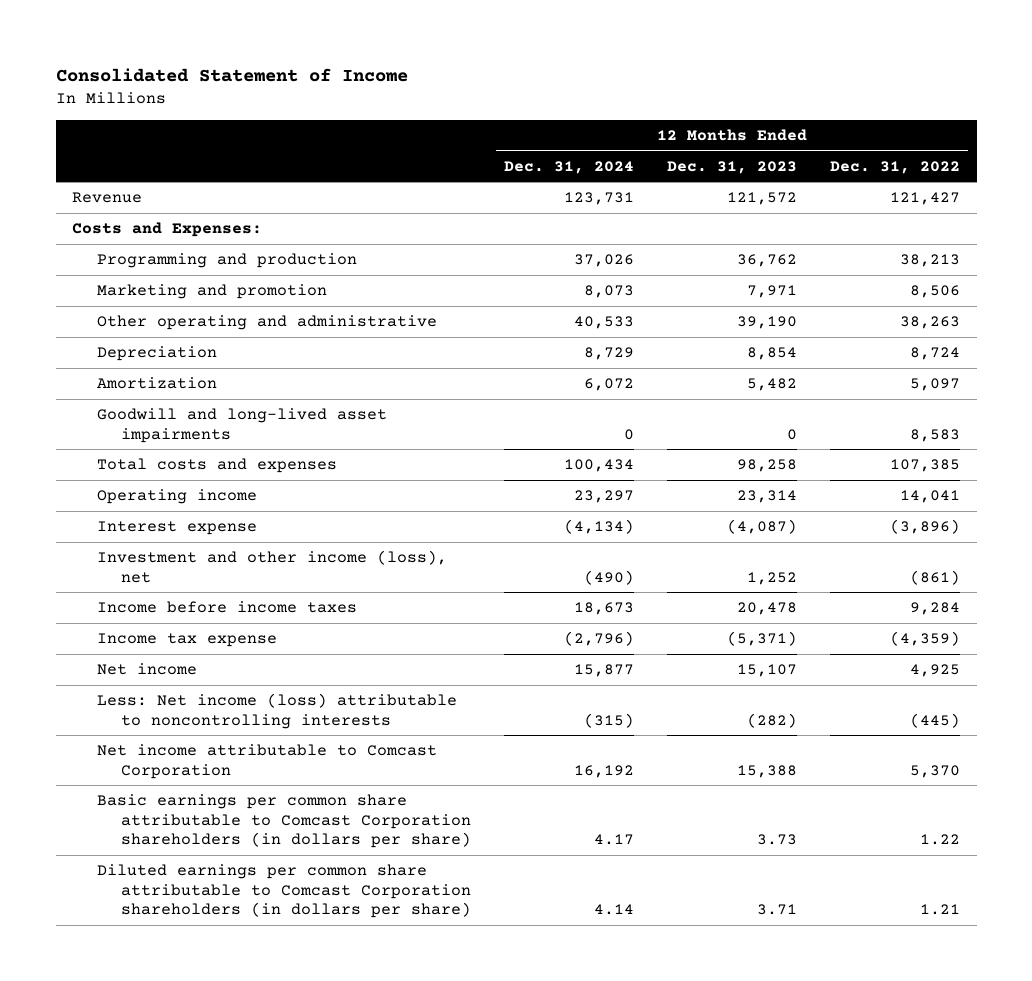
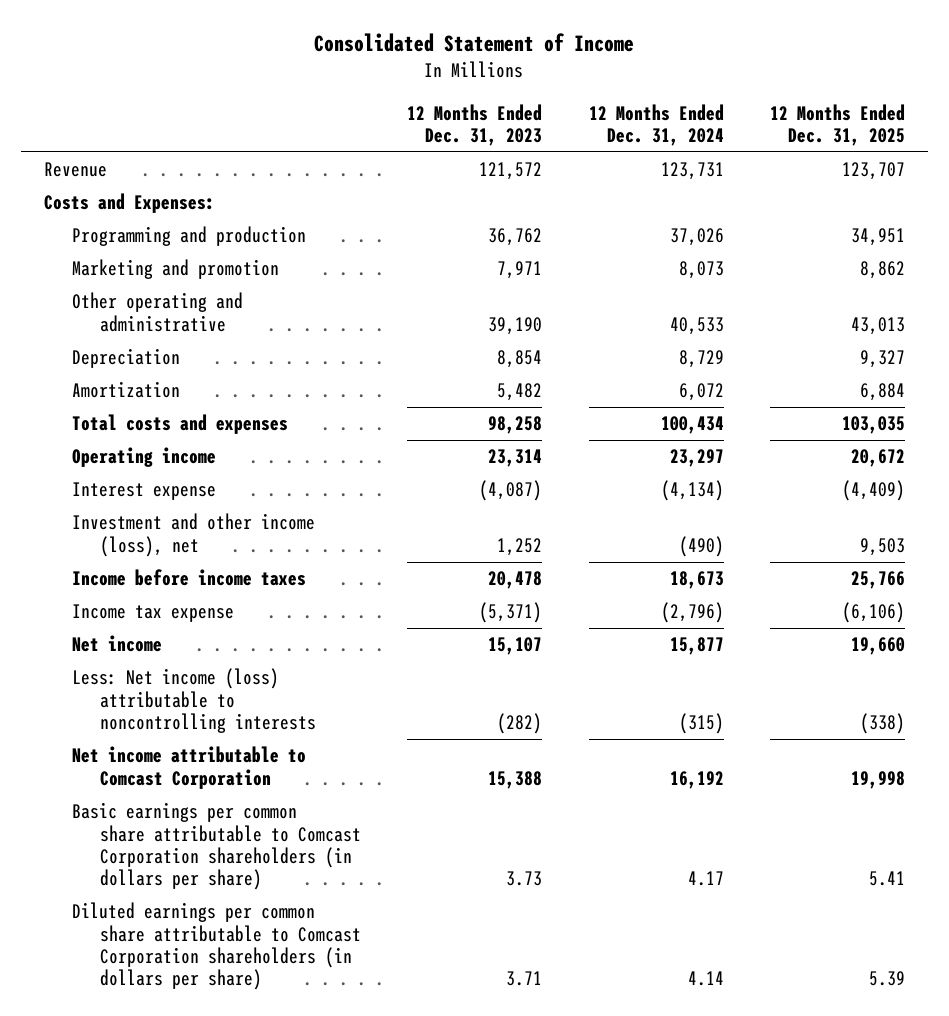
[830,160,961,174] Dec. 31, 2022 -> none
none -> [769,103,905,146] 12 Months Ended Dec. 31, 2025
[96,408,387,443] Goodwill and long-lived asset impairments -> none

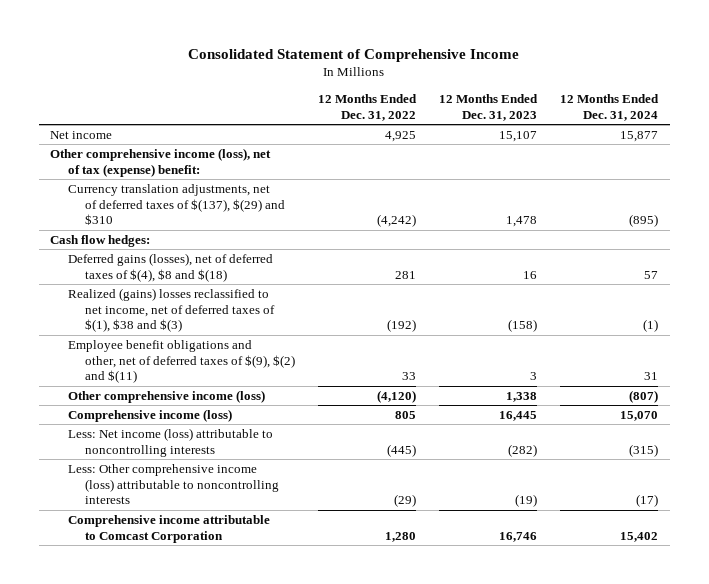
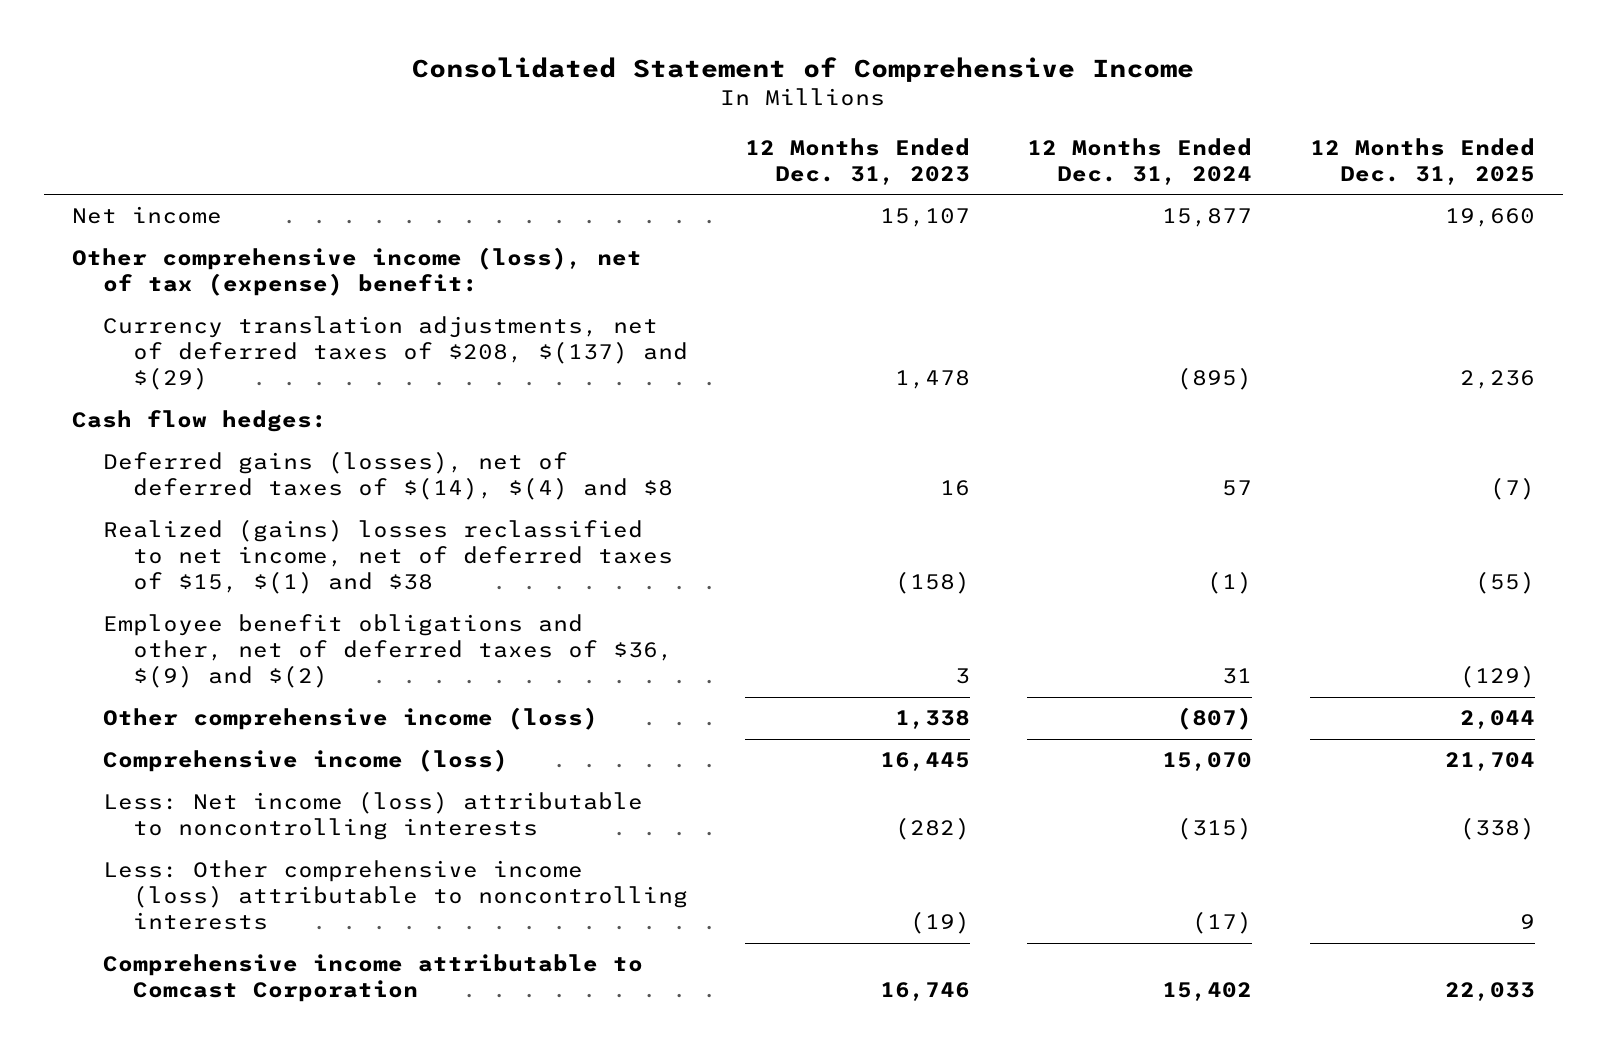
[318,94,418,121] 12 Months Ended Dec. 31, 2022 -> none
none -> [1309,137,1535,185] 12 Months Ended Dec. 31, 2025
[67,183,285,226] Currency translation adjustments, net of deferred taxes of $(137), $(29) and $310 -> [102,316,689,391] Currency translation adjustments, net of deferred taxes of $208, $(137) and $(29)
[67,252,273,282] Deferred gains (losses), net of deferred taxes of $(4), $8 and $(18) -> [102,451,674,501] Deferred gains (losses), net of deferred taxes of $(14), $(4) and $8
[67,287,275,333] Realized (gains) losses reclassified to net income, net of deferred taxes of $(1), $38 and $(3) -> [102,519,674,595] Realized (gains) losses reclassified to net income, net of deferred taxes of $15, $(1) and $38
[67,339,295,384] Employee benefit obligations and other, net of deferred taxes of $(9), $(2) and $(11) -> [102,614,674,689] Employee benefit obligations and other, net of deferred taxes of $36, $(9) and $(2)

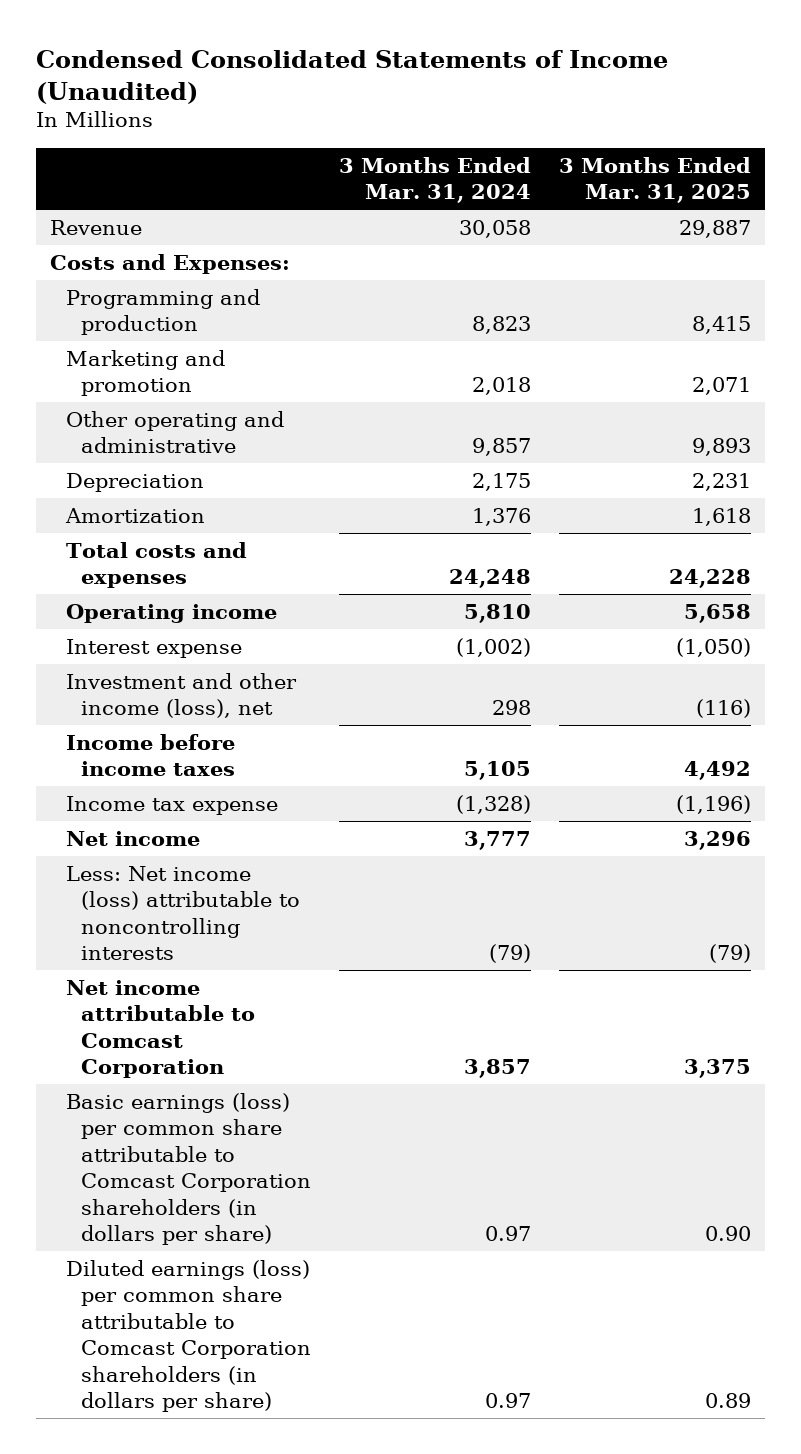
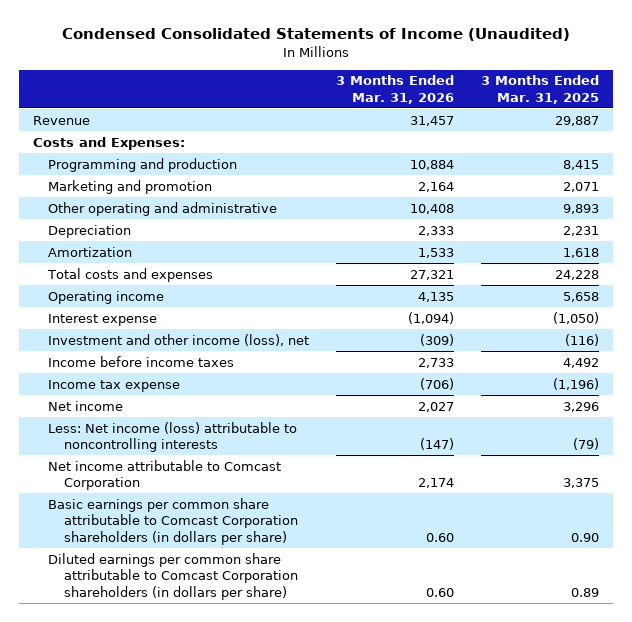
[339,156,532,204] 3 Months Ended Mar. 31, 2024 -> none
none -> [336,75,455,104] 3 Months Ended Mar. 31, 2026
[65,1092,312,1245] Basic earnings (loss) per common share attributable to Comcast Corporation shareholders (in dollars per share) -> [48,497,298,545] Basic earnings per common share attributable to Comcast Corporation shareholders (in dollars per share)
[65,1259,312,1412] Diluted earnings (loss) per common share attributable to Comcast Corporation shareholders (in dollars per share) -> [48,552,298,600] Diluted earnings per common share attributable to Comcast Corporation shareholders (in dollars per share)

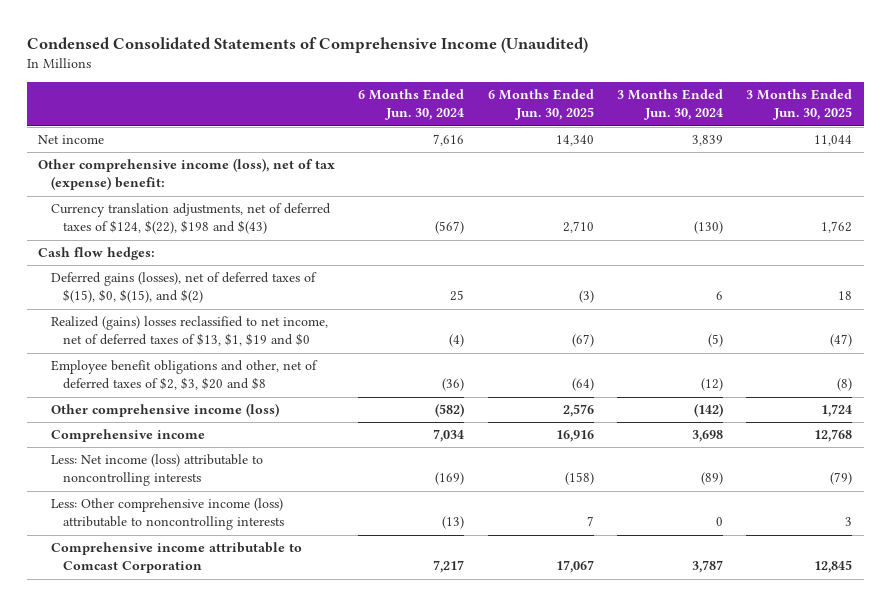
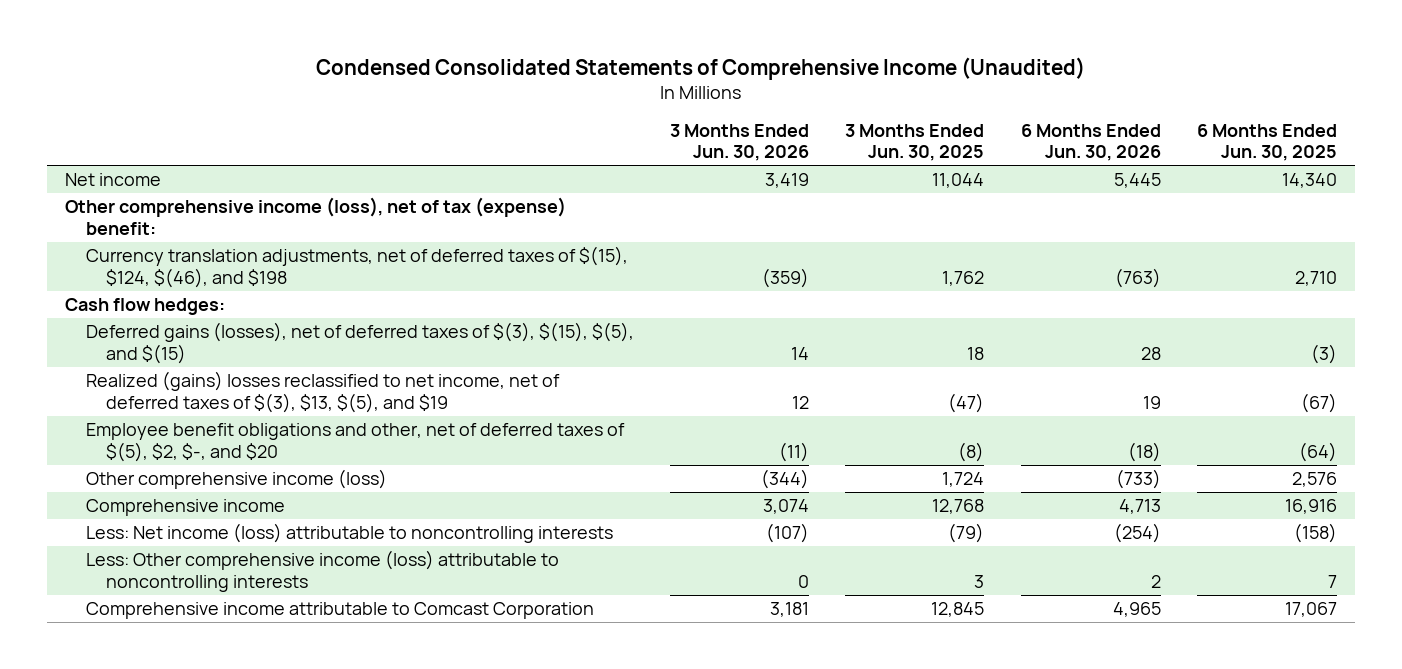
[358,89,465,121] 6 Months Ended Jun. 30, 2024 -> none
[616,89,723,121] 3 Months Ended Jun. 30, 2024 -> none
none -> [669,123,809,162] 3 Months Ended Jun. 30, 2026
none -> [1020,123,1161,162] 6 Months Ended Jun. 30, 2026
[50,203,331,235] Currency translation adjustments, net of deferred taxes of $124, $(22), $198 and $(43) -> [85,245,628,288] Currency translation adjustments, net of deferred taxes of $(15), $124, $(46), and $198
[50,272,317,304] Deferred gains (losses), net of deferred taxes of $(15), $0, $(15), and $(2) -> [85,321,634,364] Deferred gains (losses), net of deferred taxes of $(3), $(15), $(5), and $(15)
[50,316,328,347] Realized (gains) losses reclassified to net income, net of deferred taxes of $13, $1, $19 and $0 -> [85,370,560,413] Realized (gains) losses reclassified to net income, net of deferred taxes of $(3), $13, $(5), and $19
[50,360,318,391] Employee benefit obligations and other, net of deferred taxes of $2, $3, $20 and $8 -> [85,422,625,462] Employee benefit obligations and other, net of deferred taxes of $(5), $2, $-, and $20

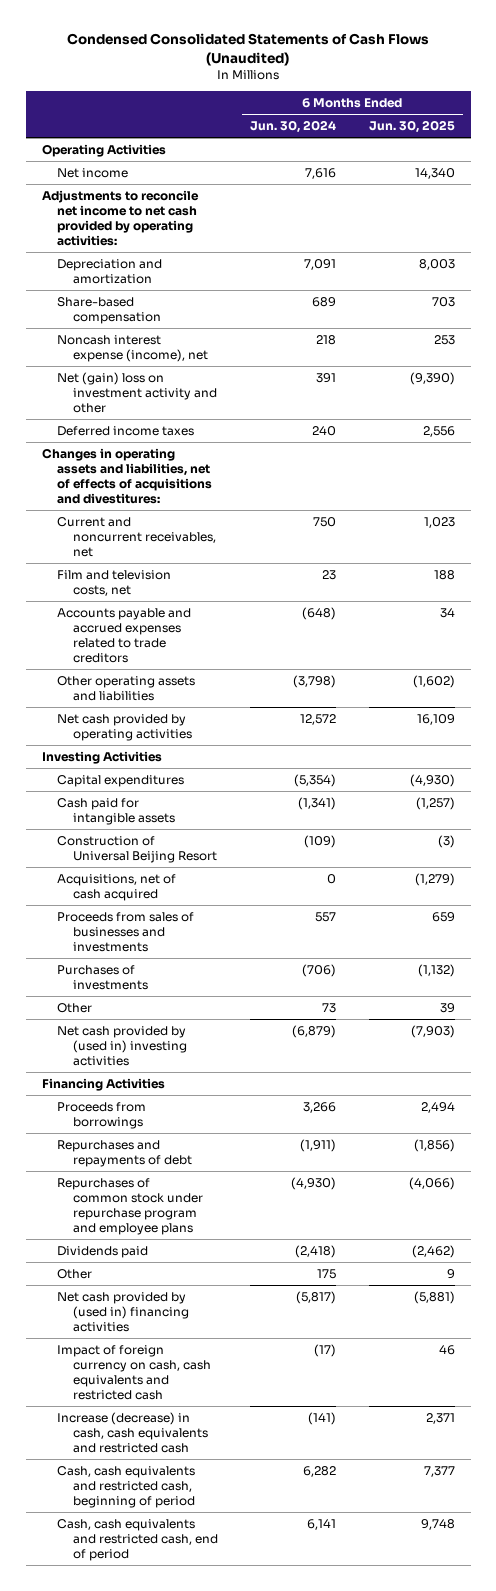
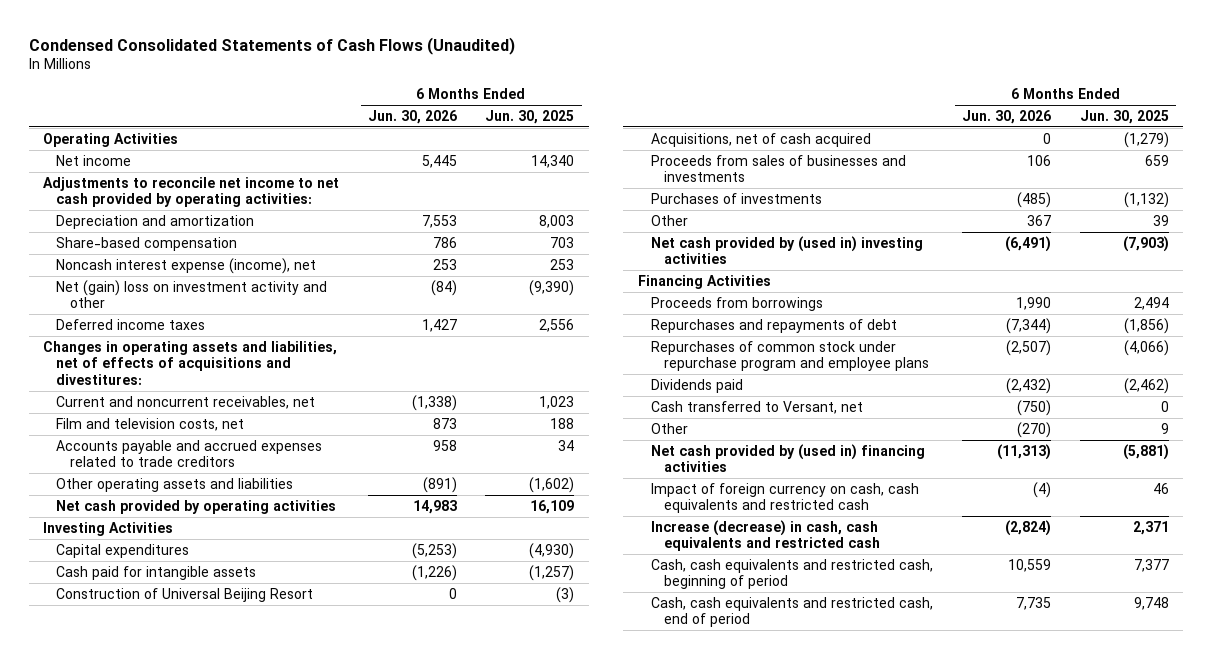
[250,119,337,133] Jun. 30, 2024 -> none
none -> [367,109,457,124] Jun. 30, 2026
none -> [650,400,863,414] Cash transferred to Versant, net

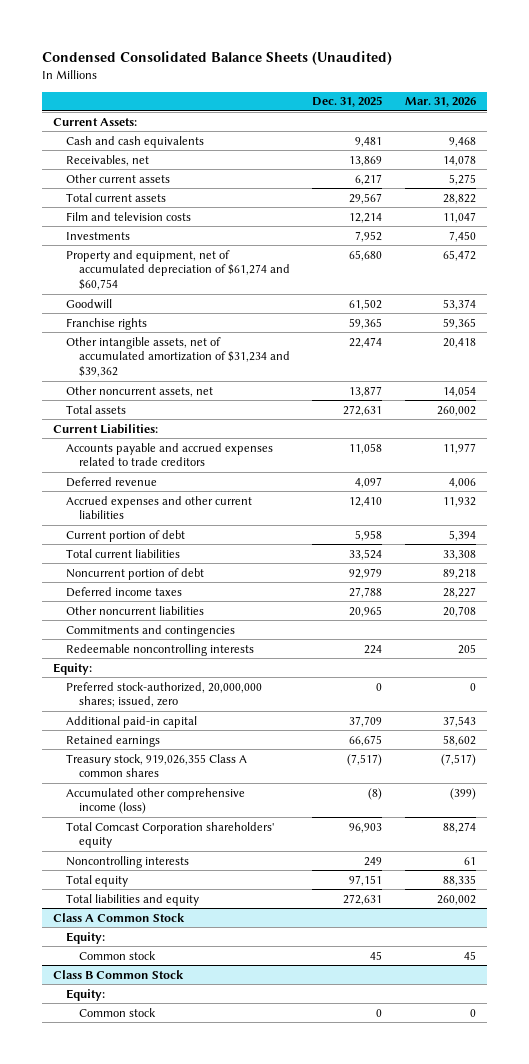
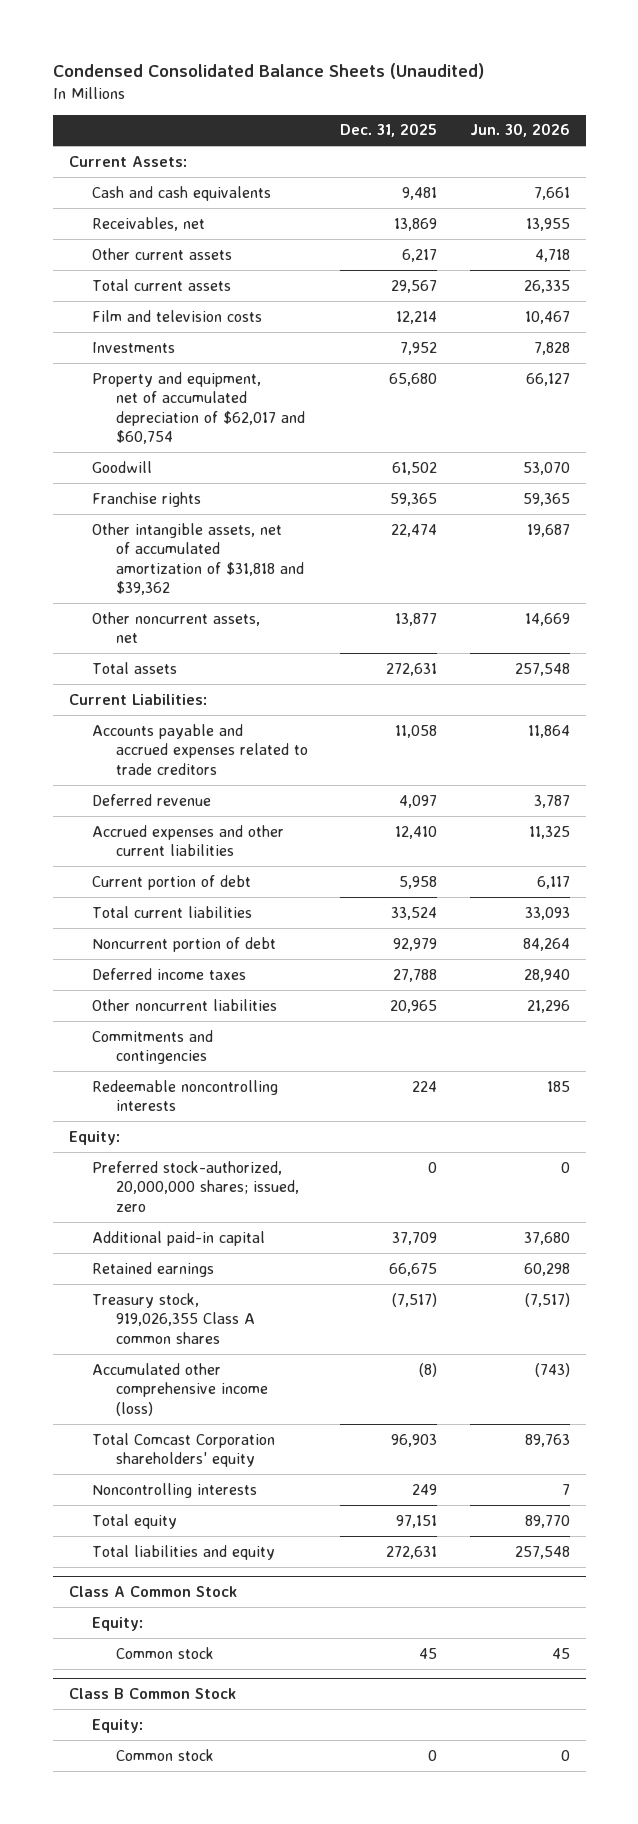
[404,97,476,108] Mar. 31, 2026 -> none
none -> [469,123,570,138] Jun. 30, 2026
[66,249,291,291] Property and equipment, net of accumulated depreciation of $61,274 and $60,754 -> [92,371,305,444] Property and equipment, net of accumulated depreciation of $62,017 and $60,754
[66,336,291,378] Other intangible assets, net of accumulated amortization of $31,234 and $39,362 -> [92,522,304,595] Other intangible assets, net of accumulated amortization of $31,818 and $39,362

